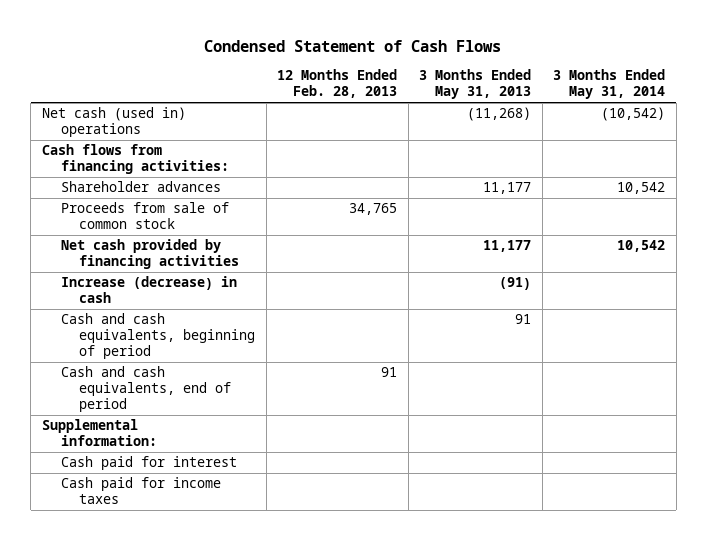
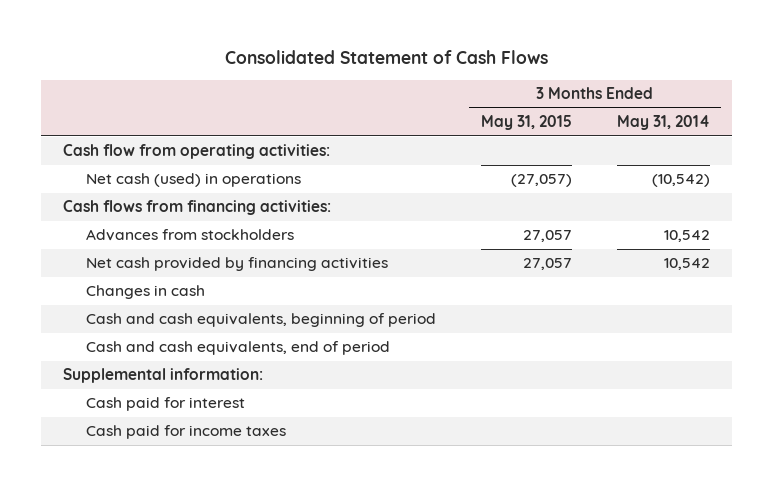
[204,39,502,52] Condensed Statement of Cash Flows -> [224,50,548,65] Consolidated Statement of Cash Flows
[277,69,398,99] 12 Months Ended Feb. 28, 2013 -> none
[419,69,532,100] 3 Months Ended May 31, 2013 -> none
none -> [480,115,572,131] May 31, 2015
none -> [63,144,331,160] Cash flow from operating activities:
[41,107,186,138] Net cash (used in) operations -> [85,173,301,188] Net cash (used) in operations
[60,202,229,230] Proceeds from sale of common stock -> none
[60,181,221,193] Shareholder advances -> [85,229,294,242] Advances from stockholders
[60,276,237,304] Increase (decrease) in cash -> [85,285,205,300] Changes in cash

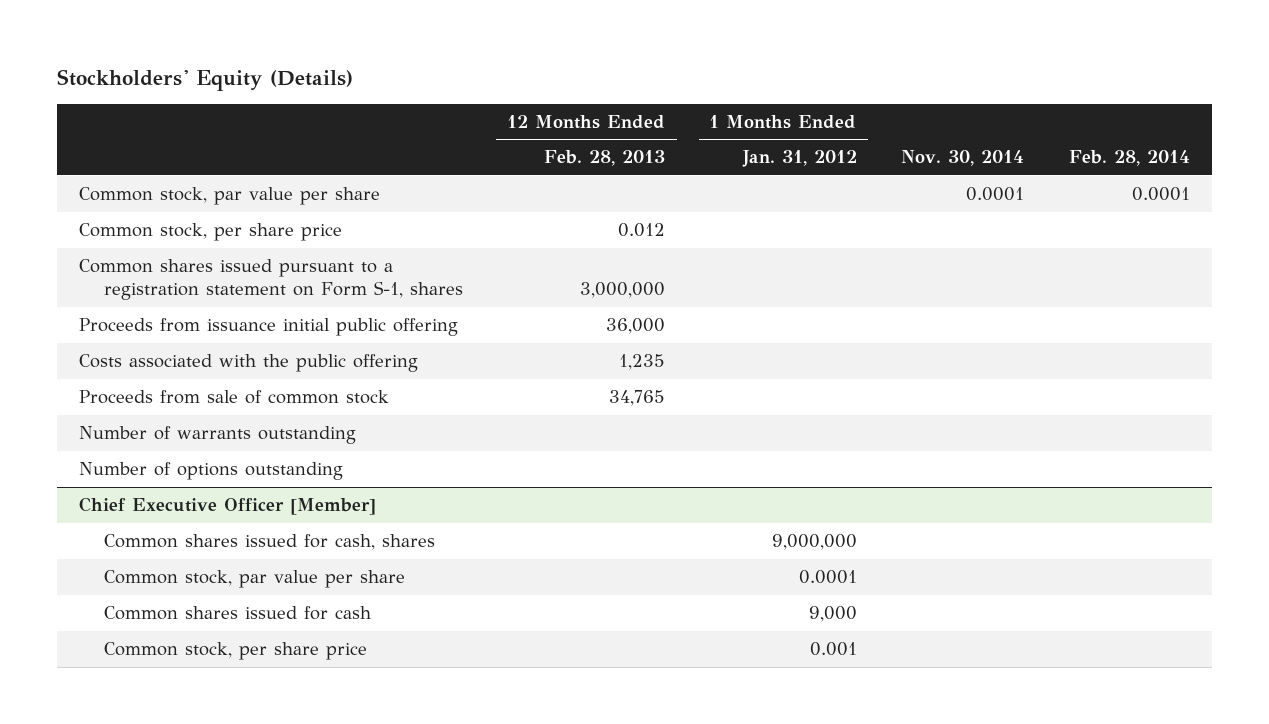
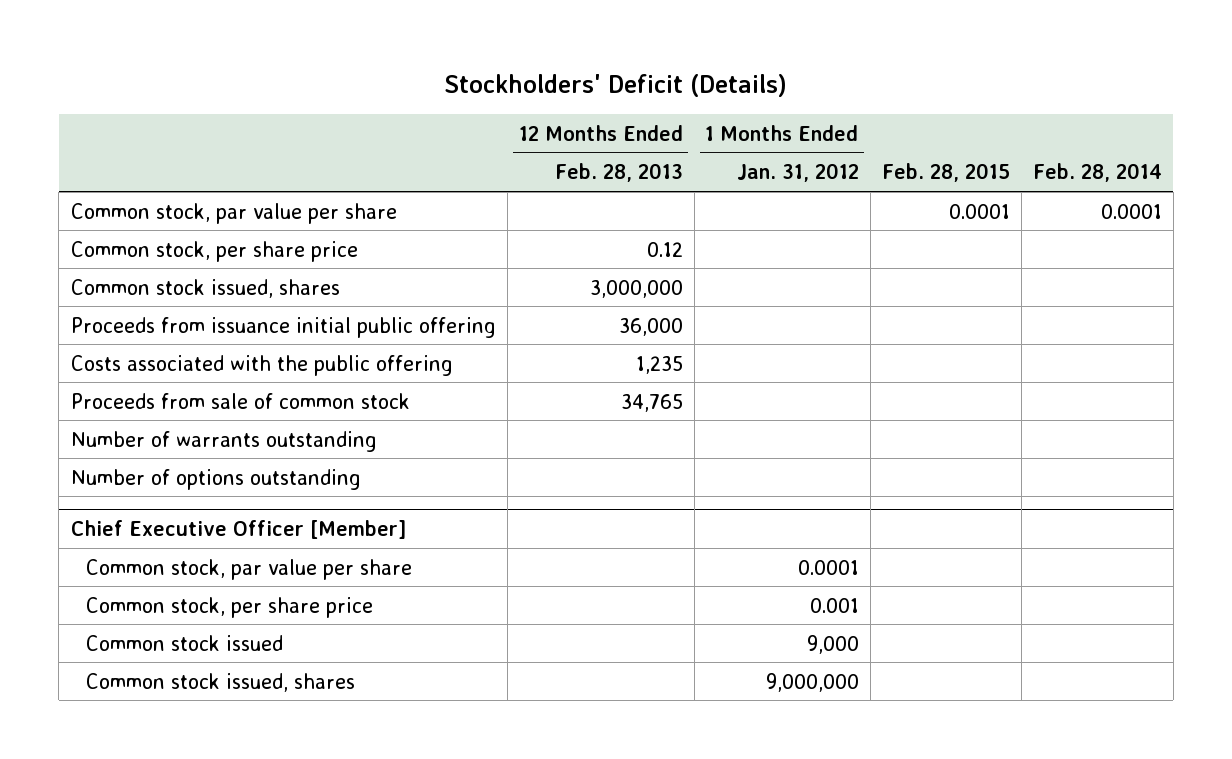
[56,69,353,92] Stockholders' Equity (Details) -> [444,73,788,97] Stockholders' Deficit (Details)
[901,150,1025,167] Nov. 30, 2014 -> none
none -> [881,163,1010,183] Feb. 28, 2015
[618,223,666,238] 0.012 -> [646,241,683,257] 0.12
[79,259,463,301] Common shares issued pursuant to a registration statement on Form S-1, shares -> [70,278,340,298] Common stock issued, shares
[103,534,435,551] Common shares issued for cash, shares -> none
[103,606,371,621] Common shares issued for cash -> none
none -> [86,634,284,651] Common stock issued
none -> [86,672,356,692] Common stock issued, shares

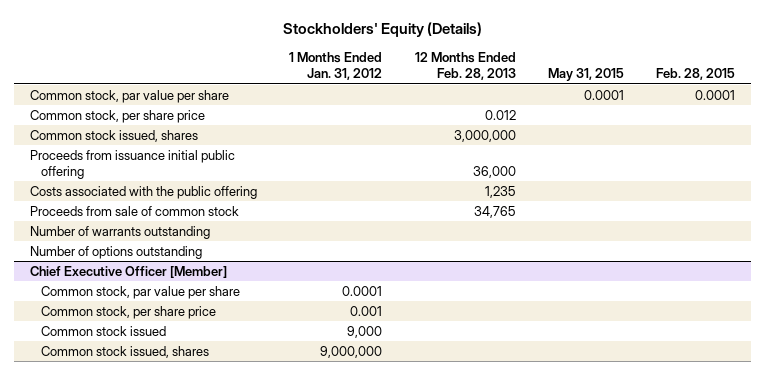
[444,73,788,97] Stockholders' Deficit (Details) -> [282,22,482,38] Stockholders' Equity (Details)
[1032,163,1162,183] Feb. 28, 2014 -> none
none -> [547,68,624,82] May 31, 2015
[646,241,683,257] 0.12 -> [484,109,516,120] 0.012

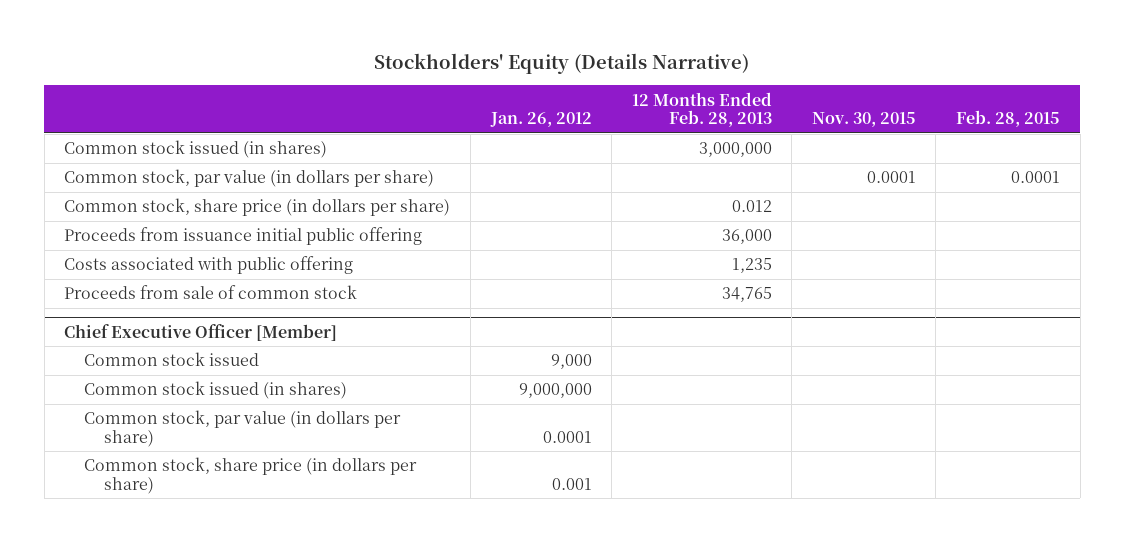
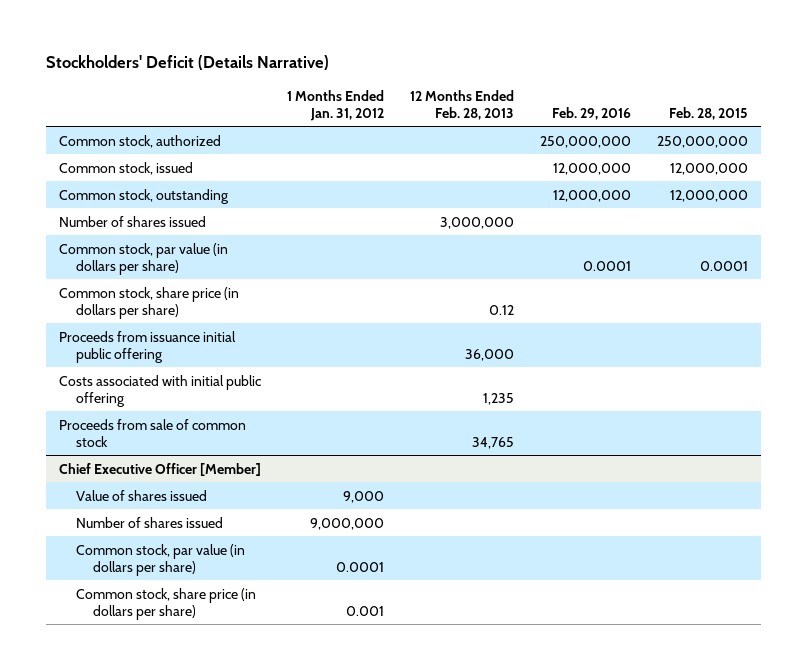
[374,53,750,75] Stockholders' Equity (Details Narrative) -> [45,54,329,70] Stockholders' Deficit (Details Narrative)
[489,112,592,128] Jan. 26, 2012 -> none
[811,112,916,128] Nov. 30, 2015 -> none
none -> [286,89,384,121] 1 Months Ended Jan. 31, 2012
none -> [551,106,631,120] Feb. 29, 2016
none -> [58,134,221,148] Common stock, authorized
none -> [58,161,193,175] Common stock, issued
none -> [58,188,229,204] Common stock, outstanding
[64,140,328,159] Common stock issued (in shares) -> [58,215,206,227] Number of shares issued
[731,200,772,213] 0.012 -> [488,304,514,315] 0.12
[64,256,354,275] Costs associated with public offering -> [58,374,261,407] Costs associated with initial public offering
[84,352,260,367] Common stock issued -> [75,489,207,501] Value of shares issued
[84,381,348,400] Common stock issued (in shares) -> [75,516,223,528] Number of shares issued

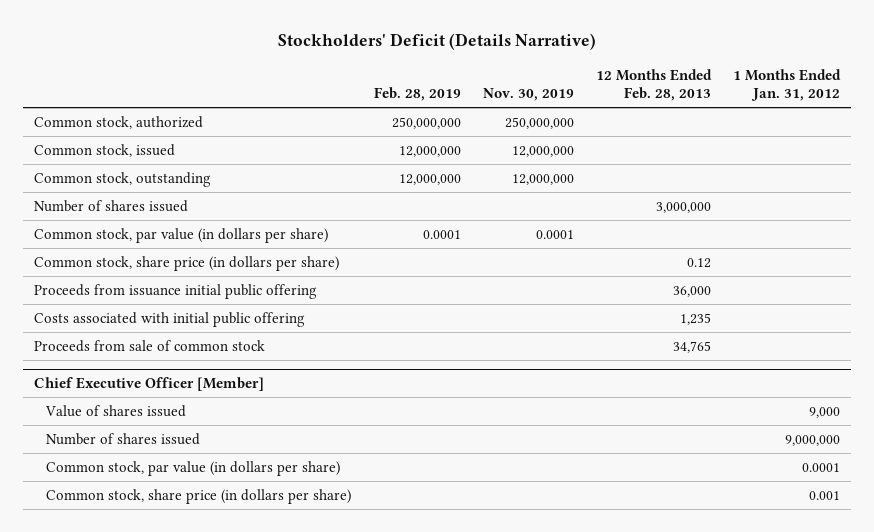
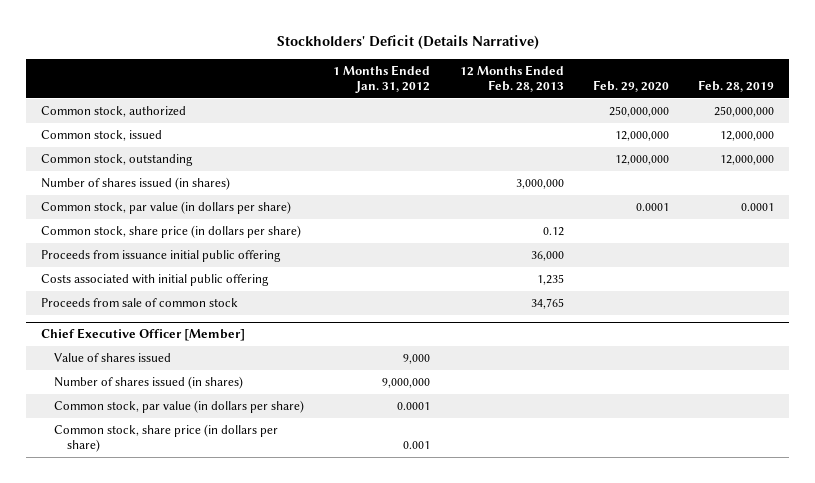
[482,88,574,102] Nov. 30, 2019 -> none
none -> [592,80,669,93] Feb. 29, 2020
[33,199,188,212] Number of shares issued -> [41,176,231,190] Number of shares issued (in shares)
[46,432,201,445] Number of shares issued -> [54,375,244,389] Number of shares issued (in shares)

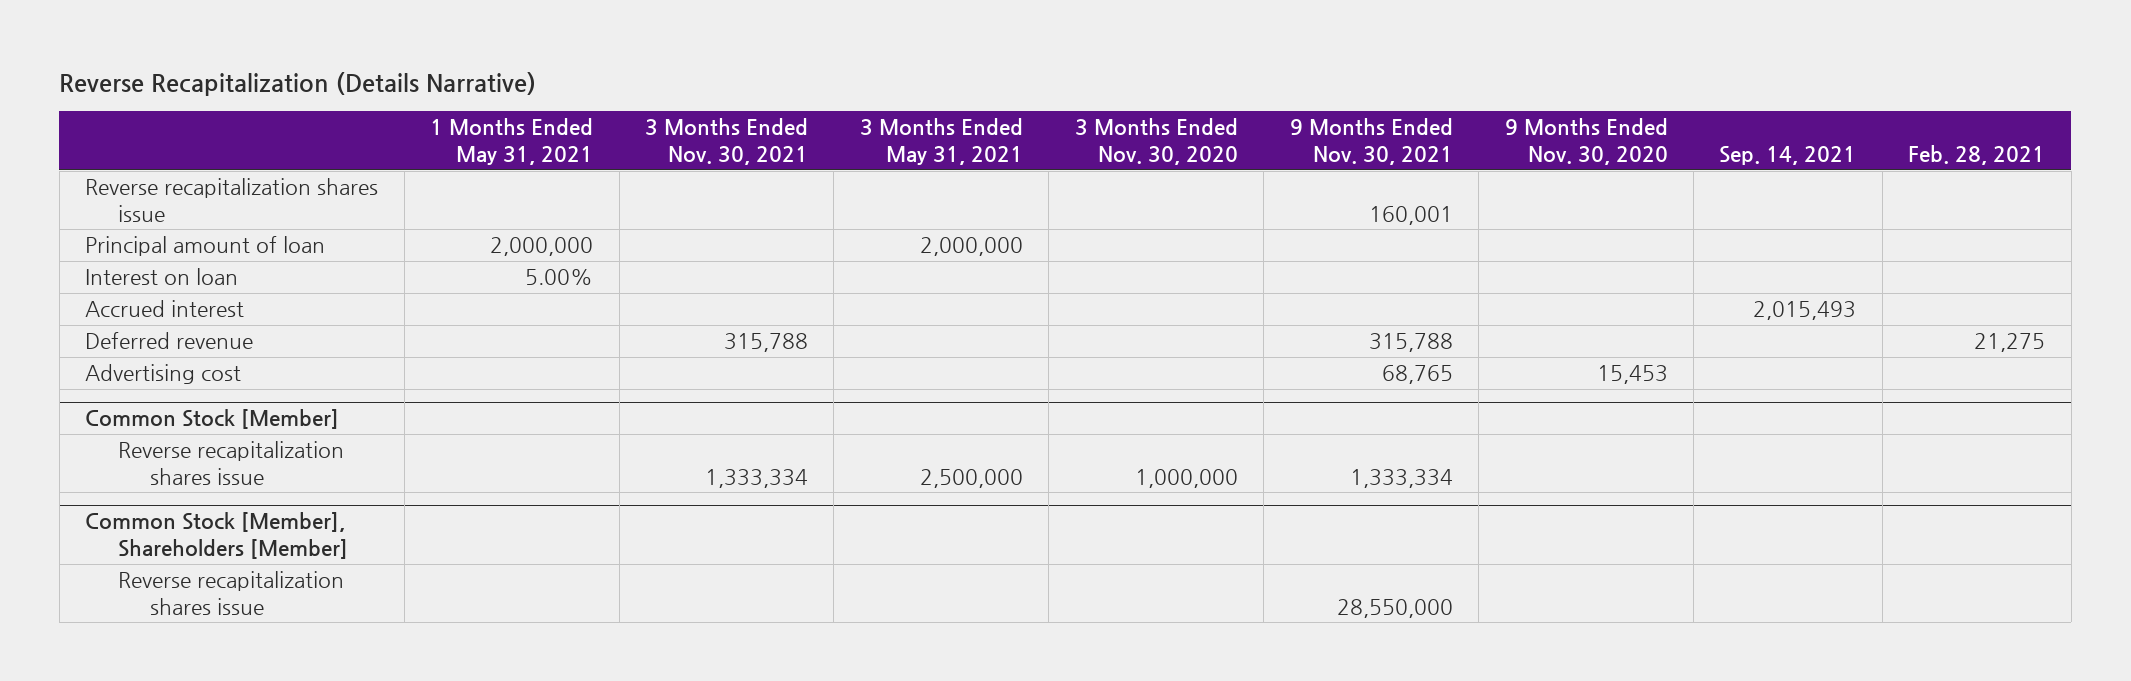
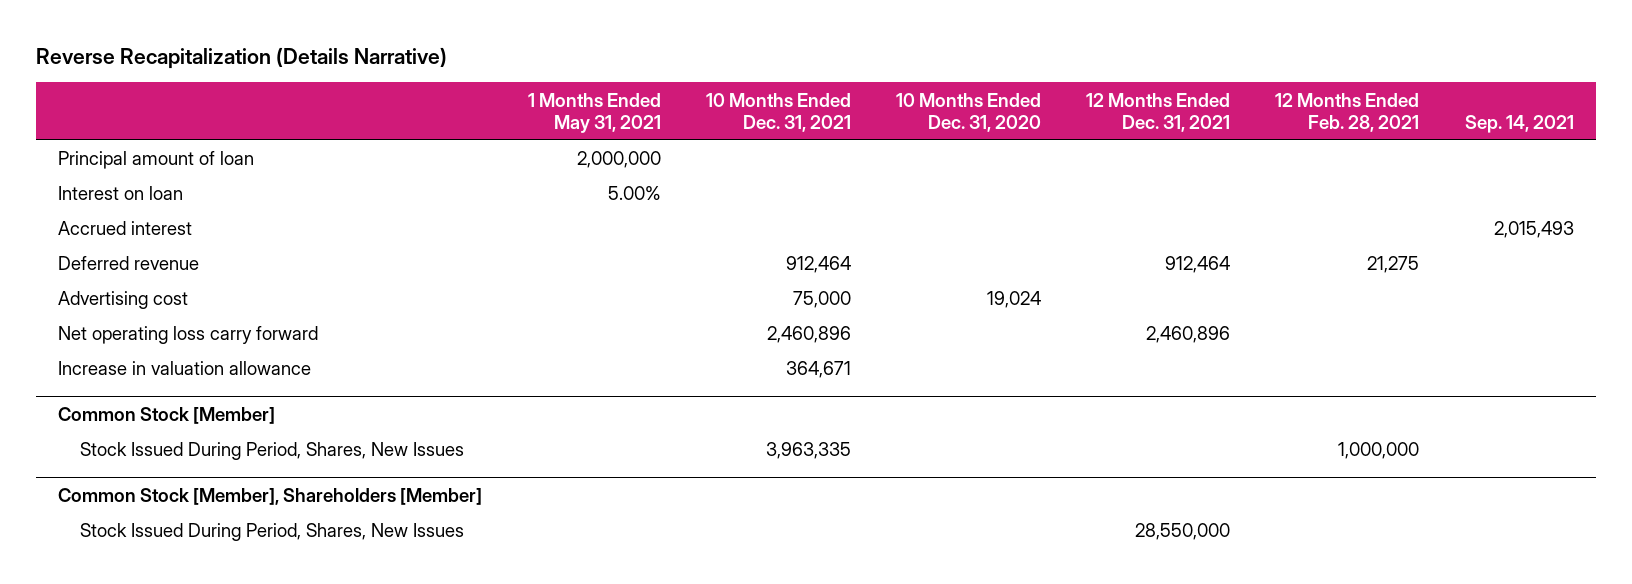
[645,118,809,165] 3 Months Ended Nov. 30, 2021 -> none
[859,118,1023,165] 3 Months Ended May 31, 2021 -> none
[1074,118,1238,165] 3 Months Ended Nov. 30, 2020 -> none
[1289,118,1453,165] 9 Months Ended Nov. 30, 2021 -> none
[1504,118,1668,165] 9 Months Ended Nov. 30, 2020 -> none
[1908,144,2046,165] Feb. 28, 2021 -> none
none -> [705,92,851,132] 10 Months Ended Dec. 31, 2021
none -> [896,92,1042,132] 10 Months Ended Dec. 31, 2020
none -> [1086,92,1231,132] 12 Months Ended Dec. 31, 2021
none -> [1275,92,1420,132] 12 Months Ended Feb. 28, 2021
[85,178,379,222] Reverse recapitalization shares issue -> none
none -> [58,326,319,345] Net operating loss carry forward
none -> [58,361,312,376] Increase in valuation allowance
[117,441,344,485] Reverse recapitalization shares issue -> [79,442,464,461] Stock Issued During Period, Shares, New Issues
[117,571,344,615] Reverse recapitalization shares issue -> [79,523,464,542] Stock Issued During Period, Shares, New Issues

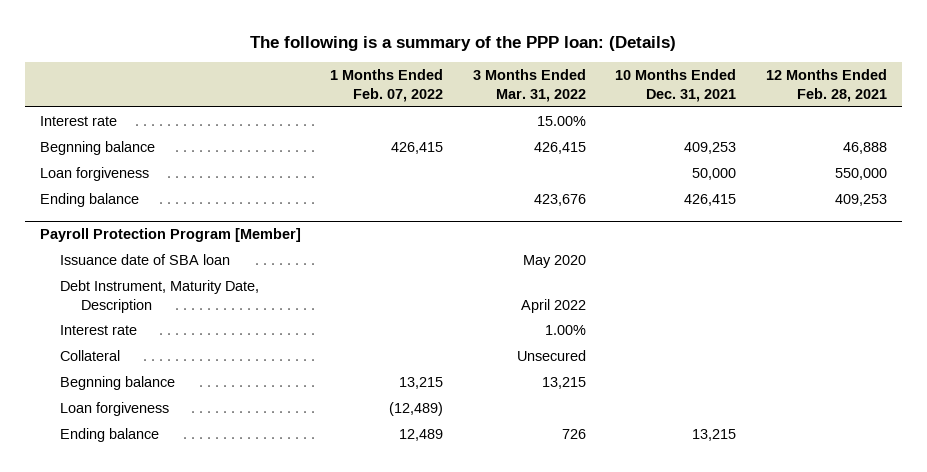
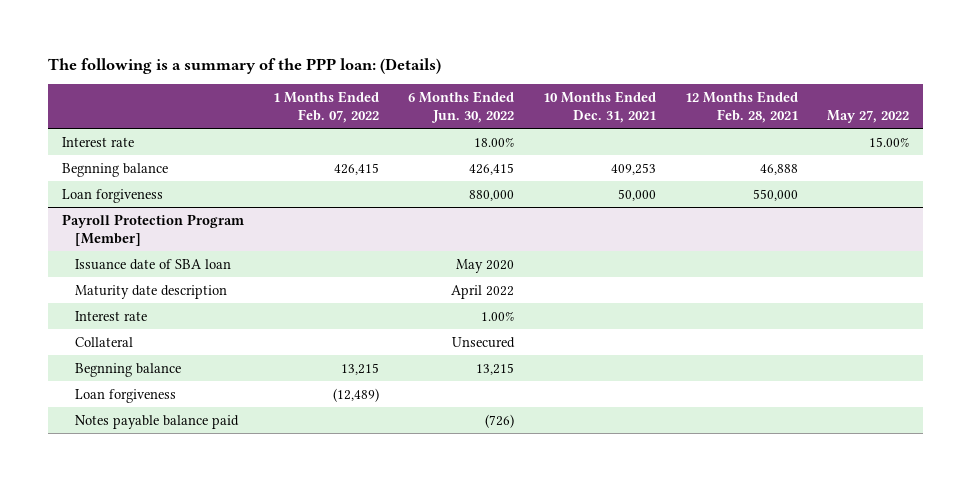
[472,69,586,103] 3 Months Ended Mar. 31, 2022 -> none
none -> [408,91,515,124] 6 Months Ended Jun. 30, 2022
none -> [826,110,909,124] May 27, 2022
[39,192,139,207] Ending balance -> none
[60,279,260,313] Debt Instrument, Maturity Date, Description -> [75,284,228,299] Maturity date description
[60,427,160,442] Ending balance -> none
none -> [75,414,240,429] Notes payable balance paid

